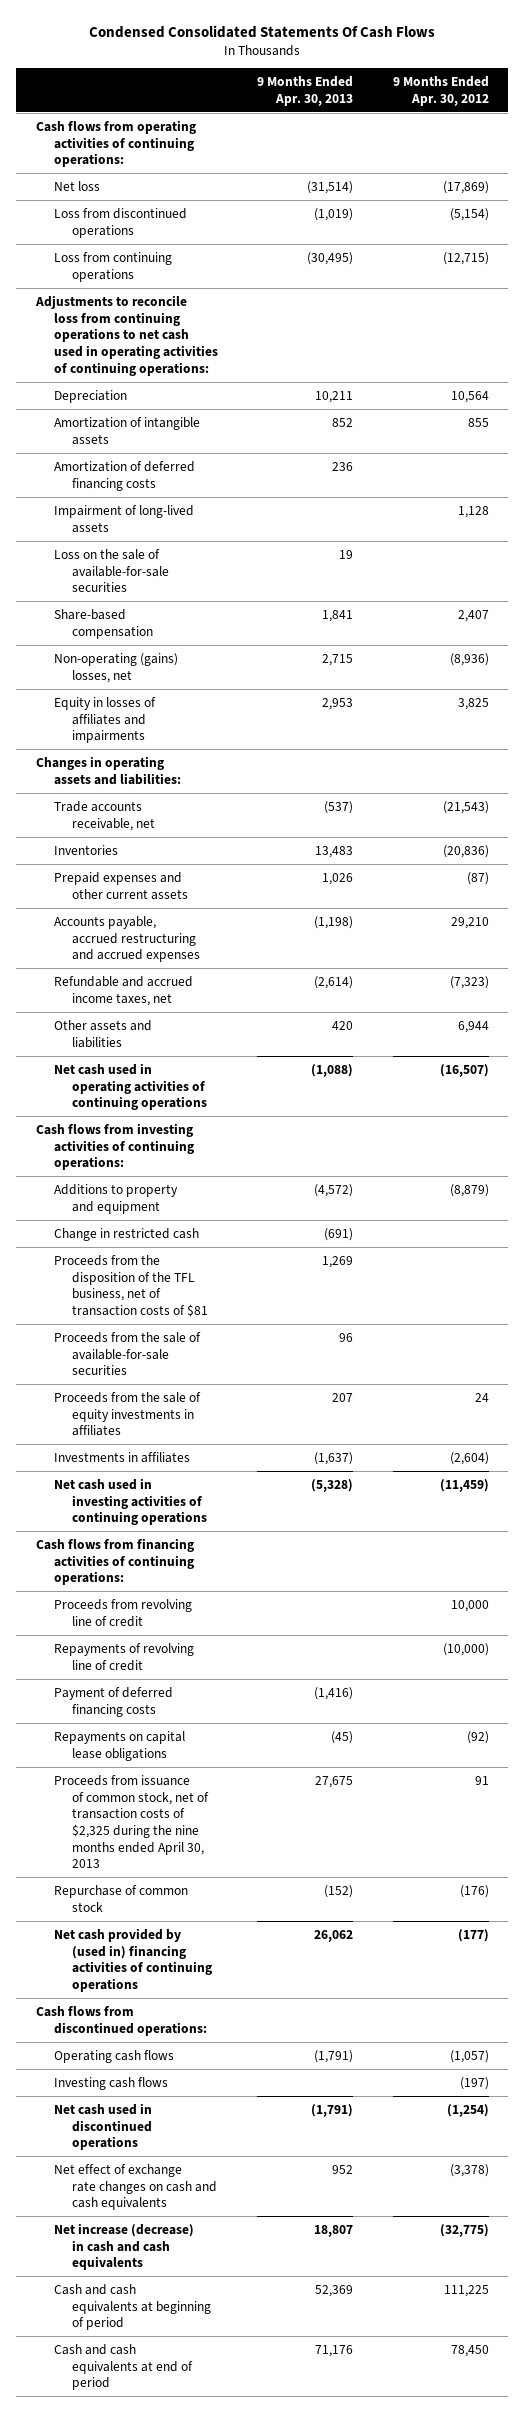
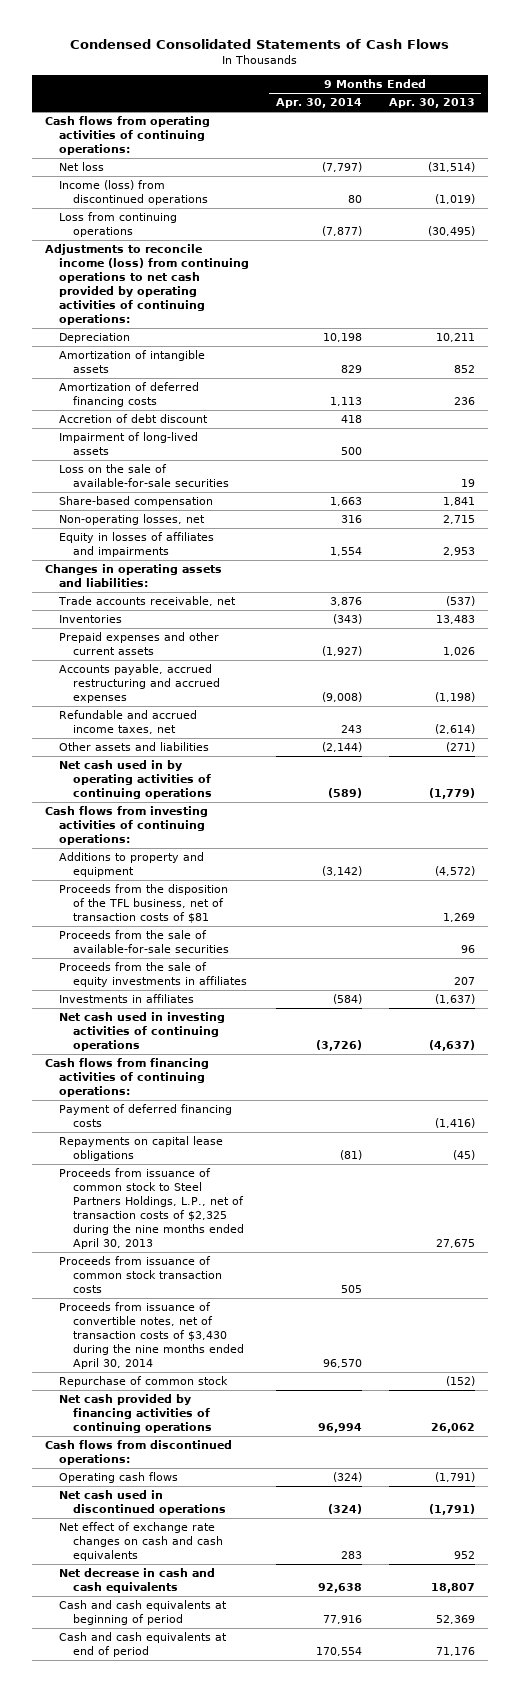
[89,24,436,38] Condensed Consolidated Statements Of Cash Flows -> [69,38,449,49] Condensed Consolidated Statements of Cash Flows
[392,76,489,106] 9 Months Ended Apr. 30, 2012 -> none
none -> [275,98,362,109] Apr. 30, 2014
[54,207,188,238] Loss from discontinued operations -> [59,180,209,206] Income (loss) from discontinued operations
[35,294,219,376] Adjustments to reconcile loss from continuing operations to net cash used in operating activities of continuing operations: -> [45,244,250,325] Adjustments to reconcile income (loss) from continuing operations to net cash provided by operating activities of continuing operations:
none -> [59,414,209,424] Accretion of debt discount
[54,652,179,683] Non-operating (gains) losses, net -> [59,514,206,526] Non-operating losses, net
[332,1020,354,1030] 420 -> [445,742,475,753] (271)
[54,1062,208,1111] Net cash used in operating activities of continuing operations -> [59,760,213,799] Net cash used in by operating activities of continuing operations
[311,1063,354,1077] (1,088) -> [428,787,475,799] (1,779)
[54,1227,200,1241] Change in restricted cash -> none
[311,1478,354,1492] (5,328) -> [428,1039,475,1051] (4,637)
[54,1598,193,1627] Proceeds from revolving line of credit -> none
[54,1642,195,1671] Repayments of revolving line of credit -> none
[54,1774,210,1869] Proceeds from issuance of common stock, net of transaction costs of $2,325 during the nine months ended April 30, 2013 -> [59,1168,245,1249] Proceeds from issuance of common stock to Steel Partners Holdings, L.P., net of transaction costs of $2,325 during the nine months ended April 30, 2013
none -> [59,1256,223,1293] Proceeds from issuance of common stock transaction costs
none -> [59,1302,245,1369] Proceeds from issuance of convertible notes, net of transaction costs of $3,430 during the nine months ended April 30, 2014
[54,1927,213,1992] Net cash provided by (used in) financing activities of continuing operations -> [59,1394,213,1433] Net cash provided by financing activities of continuing operations
[54,2076,169,2090] Investing cash flows -> none
[54,2222,195,2271] Net increase (decrease) in cash and cash equivalents -> [59,1568,216,1594] Net decrease in cash and cash equivalents

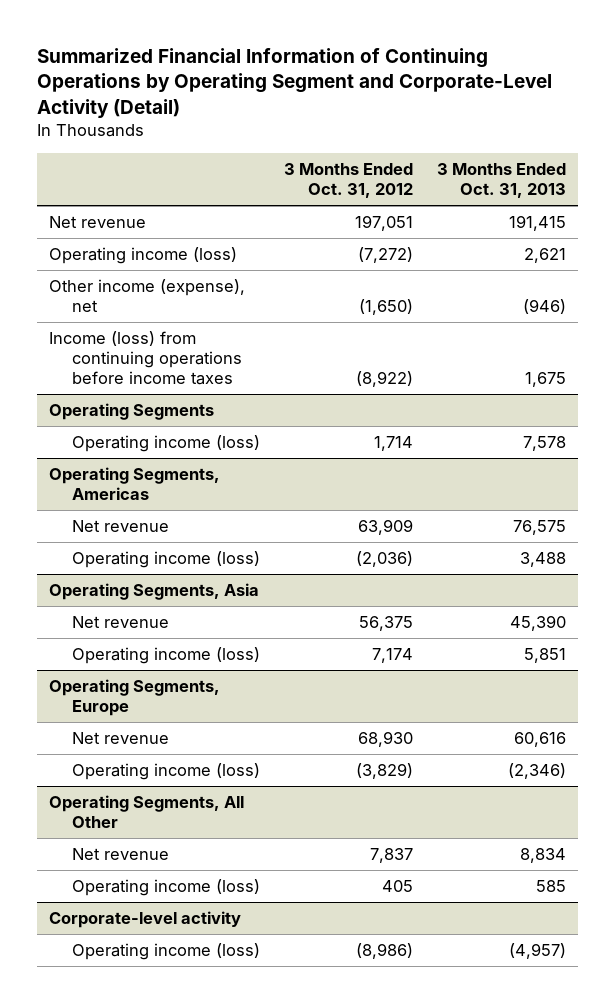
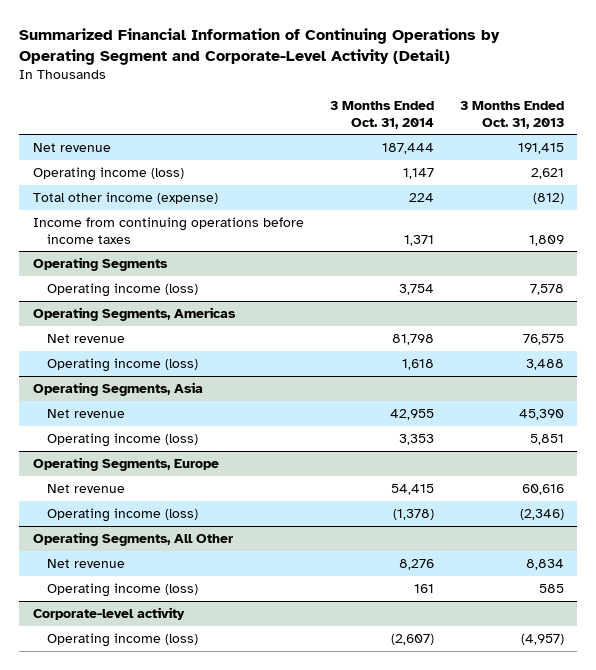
[283,163,413,199] 3 Months Ended Oct. 31, 2012 -> none
none -> [329,100,434,129] 3 Months Ended Oct. 31, 2014
[49,279,246,313] Other income (expense), net -> [32,191,218,204] Total other income (expense)
[522,299,566,315] (946) -> [532,192,564,204] (812)
[49,331,242,385] Income (loss) from continuing operations before income taxes -> [32,216,304,244] Income from continuing operations before income taxes
[524,371,566,387] 1,675 -> [528,234,564,246] 1,809

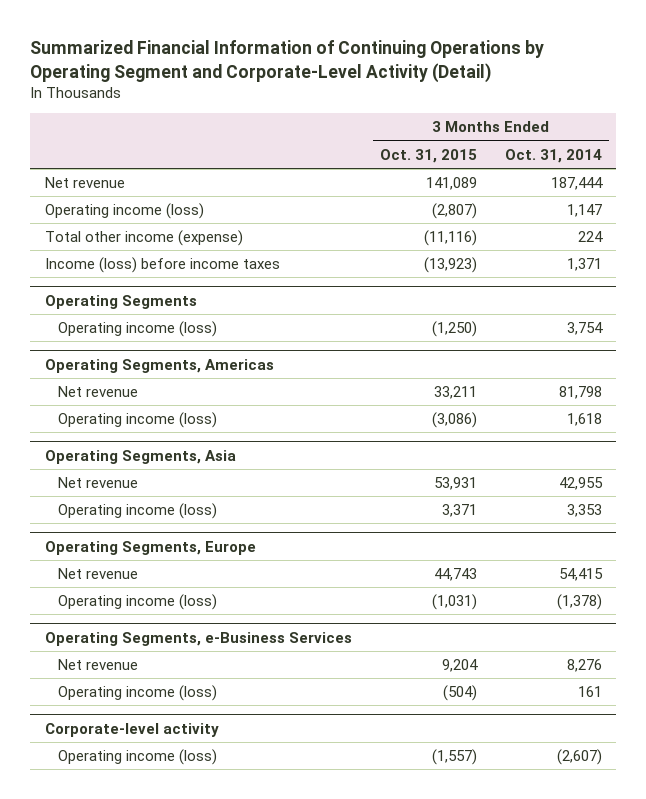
[459,100,564,129] 3 Months Ended Oct. 31, 2013 -> none
none -> [379,148,477,163] Oct. 31, 2015
[32,216,304,244] Income from continuing operations before income taxes -> [44,257,280,274] Income (loss) before income taxes
[32,531,233,546] Operating Segments, All Other -> none
none -> [44,631,352,646] Operating Segments, e-Business Services

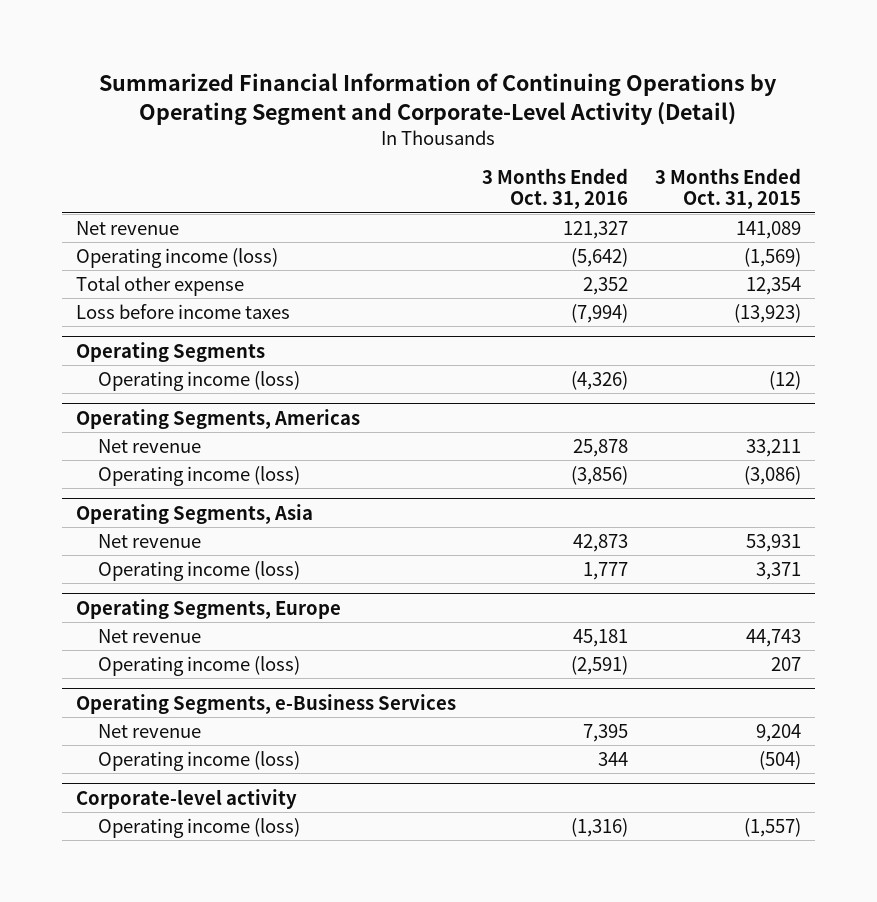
[504,148,602,163] Oct. 31, 2014 -> none
none -> [482,167,629,210] 3 Months Ended Oct. 31, 2016
[431,203,477,220] (2,807) -> [744,247,802,267] (1,569)
[44,230,243,247] Total other income (expense) -> [75,275,244,296] Total other expense
[423,230,477,247] (11,116) -> [746,276,802,295] 12,354
[44,257,280,274] Income (loss) before income taxes -> [75,303,290,319] Loss before income taxes
[431,321,477,338] (1,250) -> [769,370,802,390] (12)
[431,594,477,611] (1,031) -> [771,656,802,671] 207

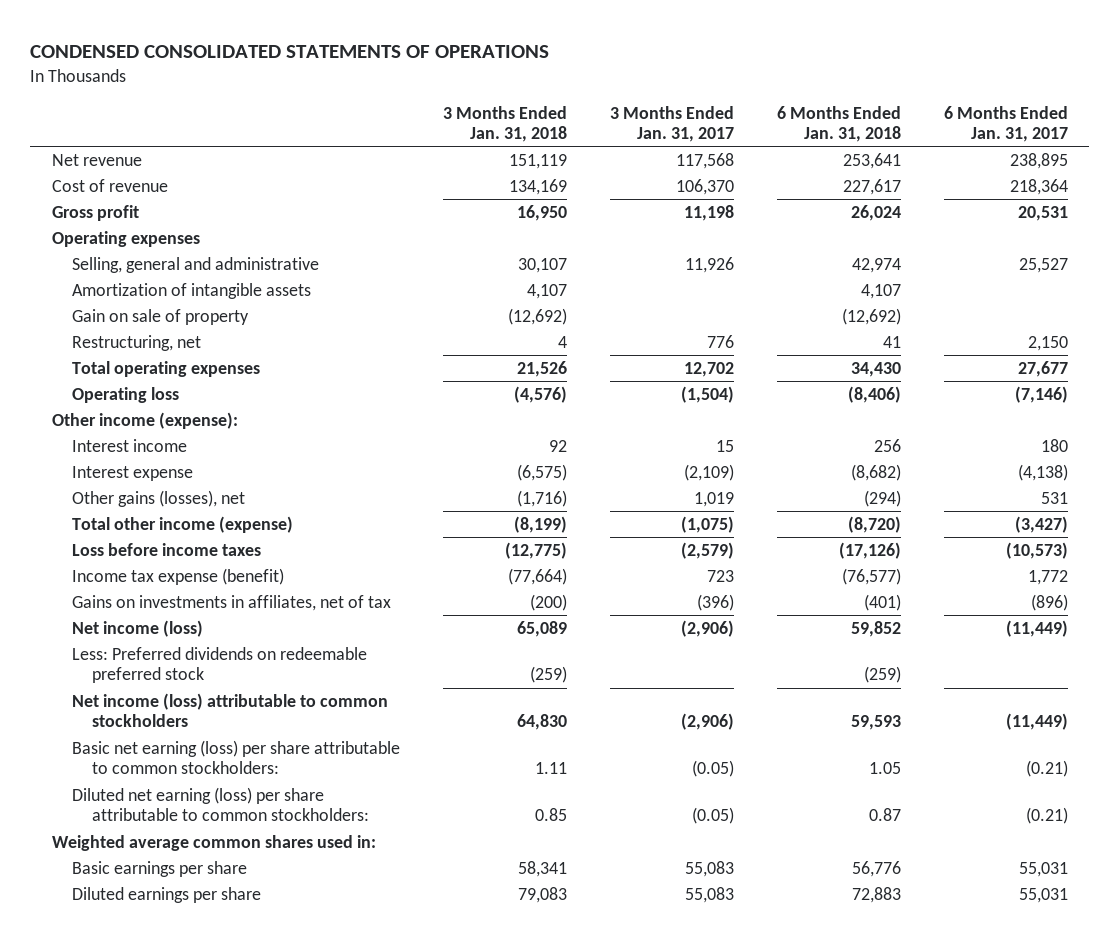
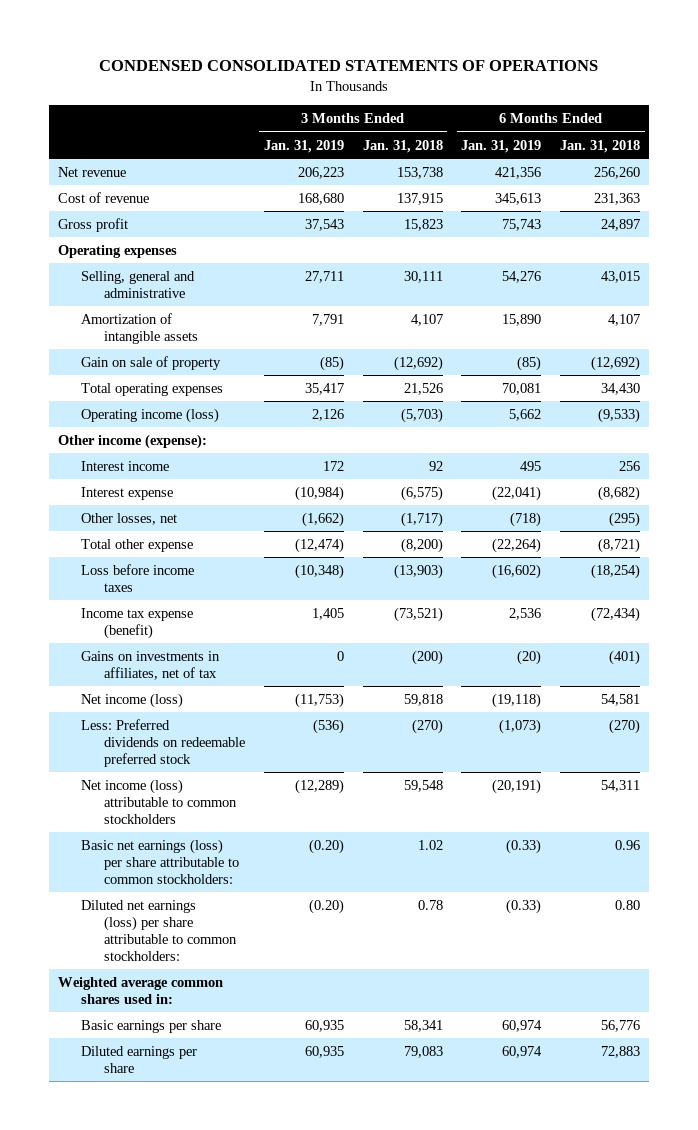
[609,105,734,143] 3 Months Ended Jan. 31, 2017 -> none
[943,105,1068,143] 6 Months Ended Jan. 31, 2017 -> none
none -> [263,139,344,153] Jan. 31, 2019
none -> [461,139,542,153] Jan. 31, 2019
[508,153,567,169] 151,119 -> [396,166,443,179] 153,738
[842,152,901,169] 253,641 -> [593,166,640,179] 256,260
[508,178,567,195] 134,169 -> [396,192,443,205] 137,915
[842,178,901,195] 227,617 -> [593,192,640,205] 231,363
[516,204,567,221] 16,950 -> [403,218,443,231] 15,823
[850,204,901,221] 26,024 -> [600,218,640,231] 24,897
[517,257,567,273] 30,107 -> [403,270,443,283] 30,111
[851,257,901,273] 42,974 -> [600,270,640,283] 43,015
[72,334,202,351] Restructuring, net -> none
[72,386,180,403] Operating loss -> [81,407,220,423] Operating income (loss)
[513,385,567,403] (4,576) -> [400,407,443,423] (5,703)
[847,385,901,403] (8,406) -> [597,407,640,423] (9,533)
[72,489,246,507] Other gains (losses), net -> [81,512,178,525] Other losses, net
[516,489,567,507] (1,716) -> [400,511,443,527] (1,717)
[863,489,901,507] (294) -> [608,511,640,527] (295)
[72,515,294,533] Total other income (expense) -> [81,538,194,552] Total other expense
[513,515,567,533] (8,199) -> [400,537,443,553] (8,200)
[847,515,901,533] (8,720) -> [597,537,640,553] (8,721)
[504,541,567,559] (12,775) -> [393,563,443,579] (13,903)
[838,541,901,559] (17,126) -> [590,563,640,579] (18,254)
[507,567,567,585] (77,664) -> [393,606,443,622] (73,521)
[841,567,901,585] (76,577) -> [590,606,640,622] (72,434)
[516,620,567,637] 65,089 -> [403,693,443,706] 59,818
[850,620,901,637] 59,852 -> [600,693,640,706] 54,581
[529,666,567,684] (259) -> [411,718,443,734] (270)
[863,666,901,684] (259) -> [608,718,640,734] (270)
[516,714,567,731] 64,830 -> [403,779,443,792] 59,548
[850,715,901,731] 59,593 -> [600,779,640,792] 54,311
[72,739,401,775] Basic net earning (loss) per share attributable to common stockholders: -> [81,838,240,884] Basic net earnings (loss) per share attributable to common stockholders:
[534,762,567,775] 1.11 -> [417,839,443,850] 1.02
[868,762,901,775] 1.05 -> [614,839,640,850] 0.96
[72,786,370,822] Diluted net earning (loss) per share attributable to common stockholders: -> [81,899,238,961] Diluted net earnings (loss) per share attributable to common stockholders:
[534,808,567,822] 0.85 -> [417,899,443,910] 0.78
[868,808,901,822] 0.87 -> [614,899,640,910] 0.80

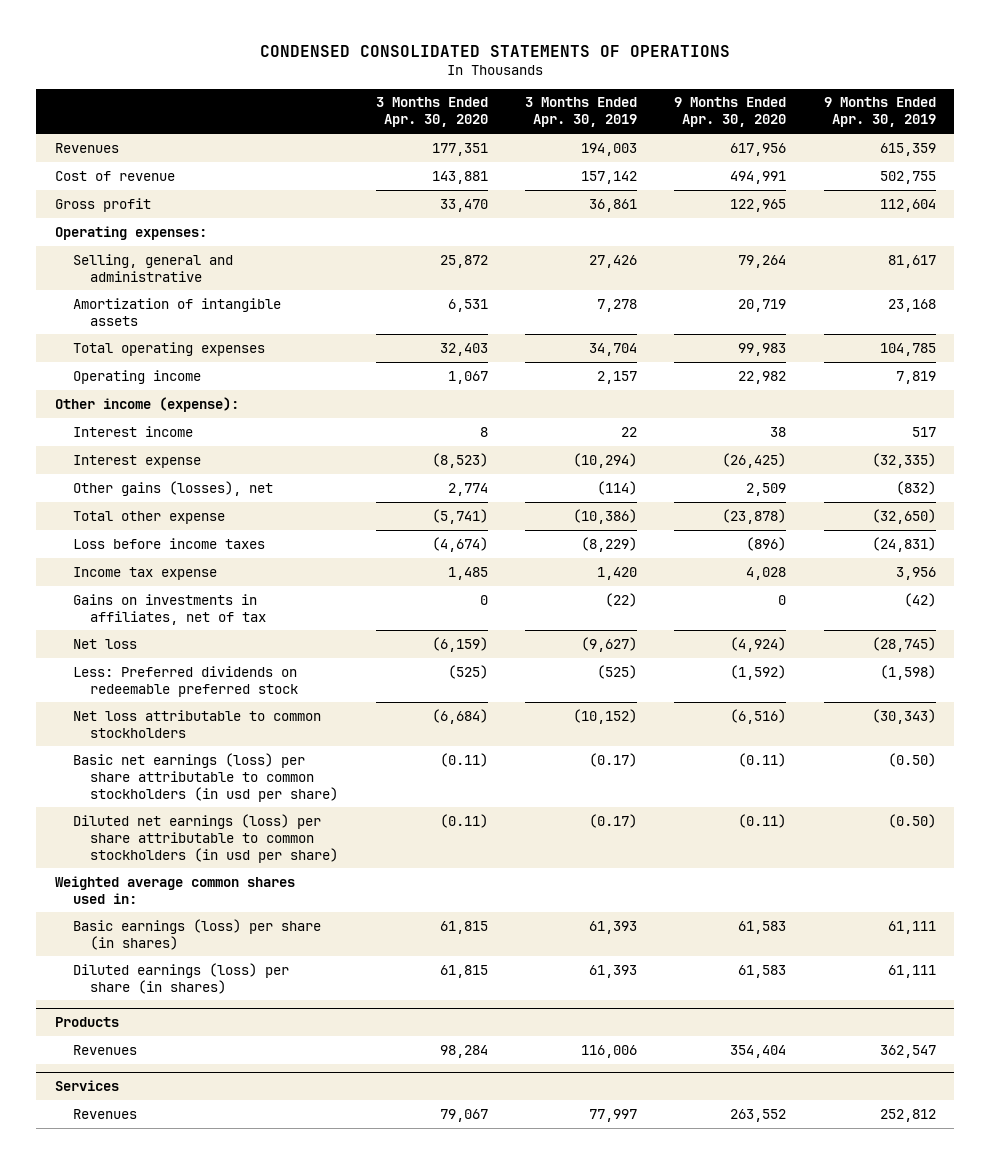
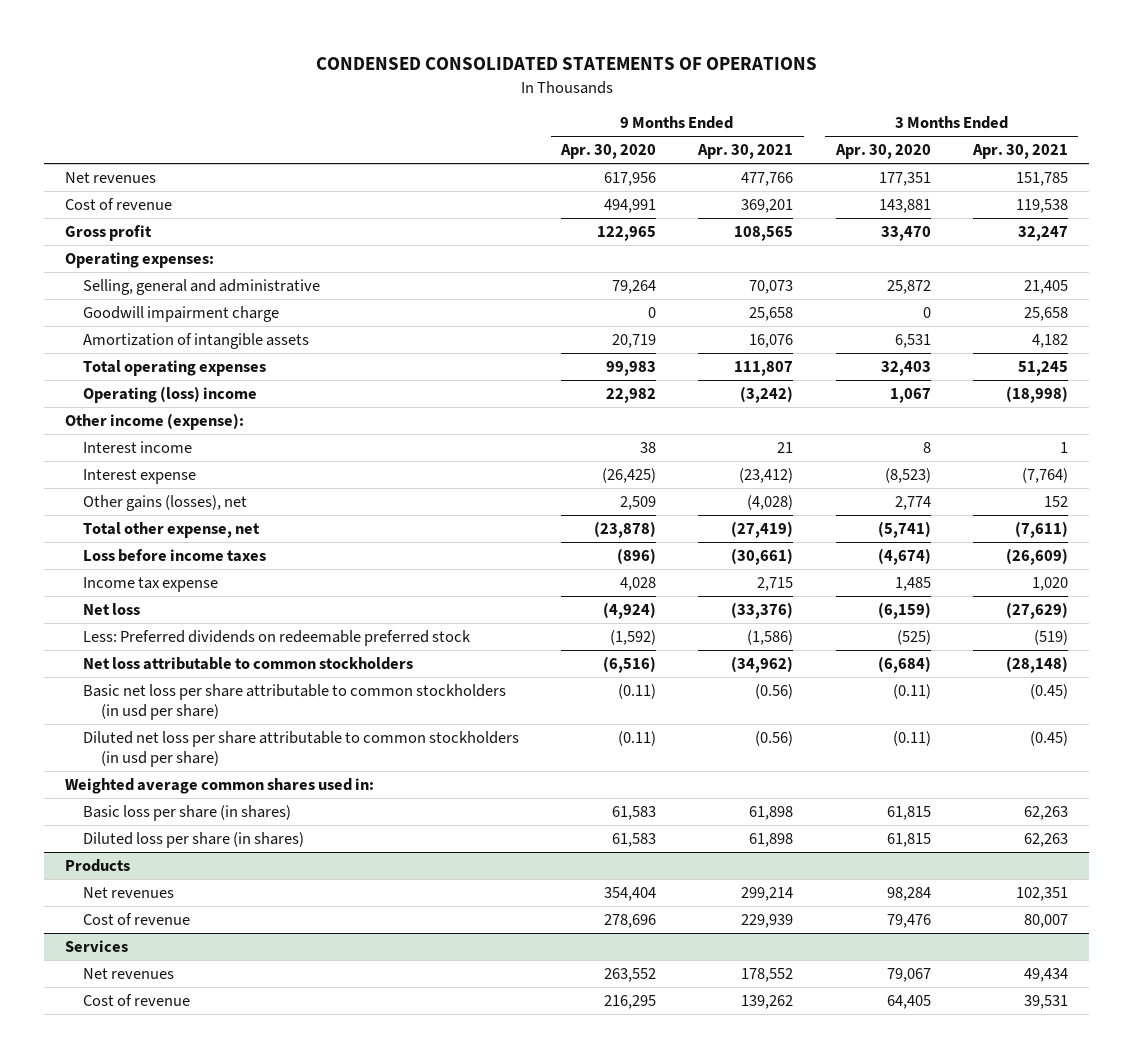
[525,97,638,128] 3 Months Ended Apr. 30, 2019 -> none
[823,97,936,128] 9 Months Ended Apr. 30, 2019 -> none
none -> [697,144,794,160] Apr. 30, 2021
none -> [971,144,1068,160] Apr. 30, 2021
[55,142,120,153] Revenues -> [65,171,157,183] Net revenues
none -> [83,305,280,322] Goodwill impairment charge
[72,369,201,384] Operating income -> [83,385,258,403] Operating (loss) income
[72,510,225,524] Total other expense -> [83,521,261,538] Total other expense, net
[72,593,267,625] Gains on investments in affiliates, net of tax -> none
[72,752,339,802] Basic net earnings (loss) per share attributable to common stockholders (in usd per share) -> [83,683,507,720] Basic net loss per share attributable to common stockholders (in usd per share)
[72,813,339,863] Diluted net earnings (loss) per share attributable to common stockholders (in usd per share) -> [83,730,520,767] Diluted net loss per share attributable to common stockholders (in usd per share)
[72,918,321,950] Basic earnings (loss) per share (in shares) -> [83,804,292,821] Basic loss per share (in shares)
[72,962,289,994] Diluted earnings (loss) per share (in shares) -> [83,831,305,848] Diluted loss per share (in shares)
[72,1044,137,1055] Revenues -> [83,886,175,898] Net revenues
none -> [83,912,191,925] Cost of revenue
[72,1108,137,1119] Revenues -> [83,967,175,979] Net revenues
none -> [83,993,191,1006] Cost of revenue

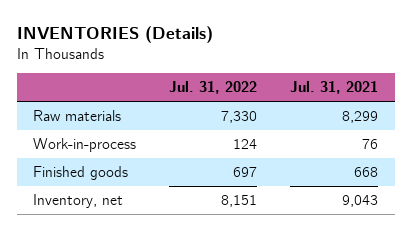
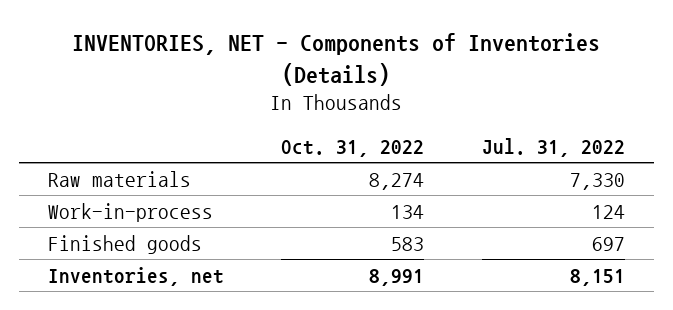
[16,26,213,44] INVENTORIES (Details) -> [72,33,601,86] INVENTORIES, NET - Components of Inventories (Details)
[290,81,379,95] Jul. 31, 2021 -> none
none -> [281,139,425,157] Oct. 31, 2022
[33,194,124,209] Inventory, net -> [47,266,224,286] Inventories, net

